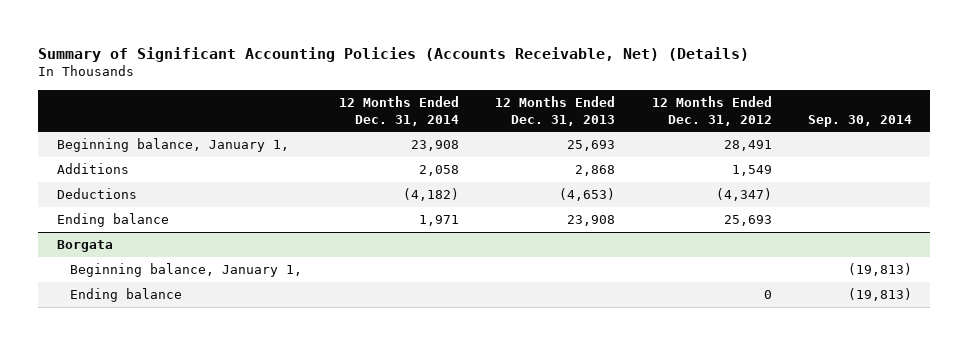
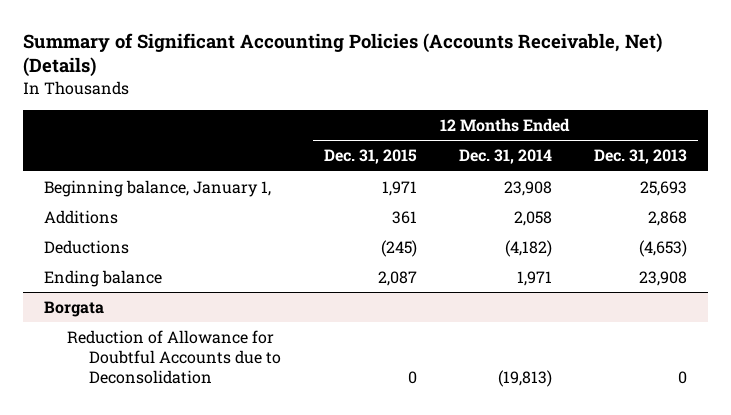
[651,95,772,126] 12 Months Ended Dec. 31, 2012 -> none
[807,114,912,127] Sep. 30, 2014 -> none
none -> [323,149,417,165] Dec. 31, 2015
[70,263,303,278] Beginning balance, January 1, -> none
[70,288,183,303] Ending balance -> none
none -> [66,329,282,384] Reduction of Allowance for Doubtful Accounts due to Deconsolidation

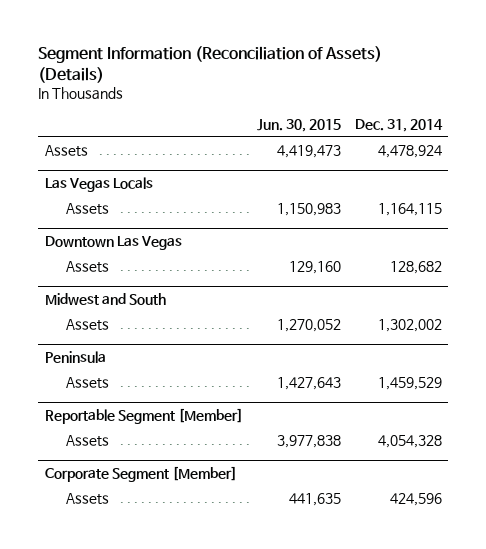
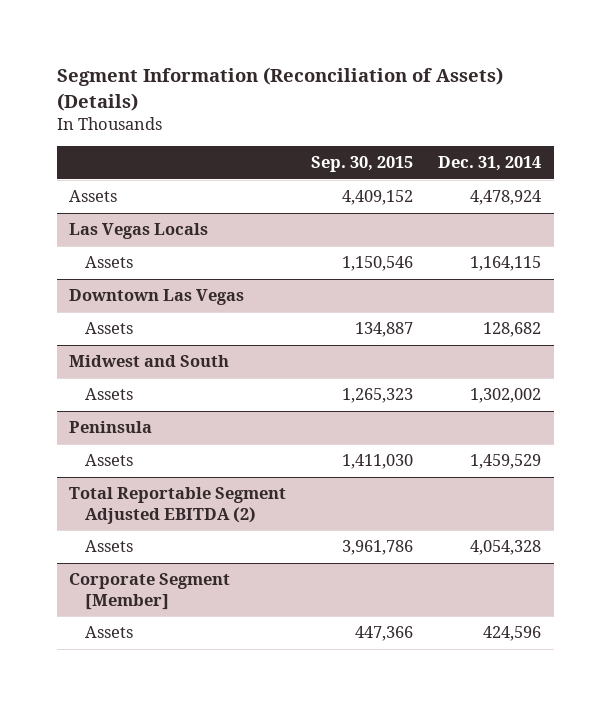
[256,118,341,132] Jun. 30, 2015 -> none
none -> [311,156,414,173] Sep. 30, 2015
[44,408,243,425] Reportable Segment [Member] -> [69,487,287,524] Total Reportable Segment Adjusted EBITDA (2)

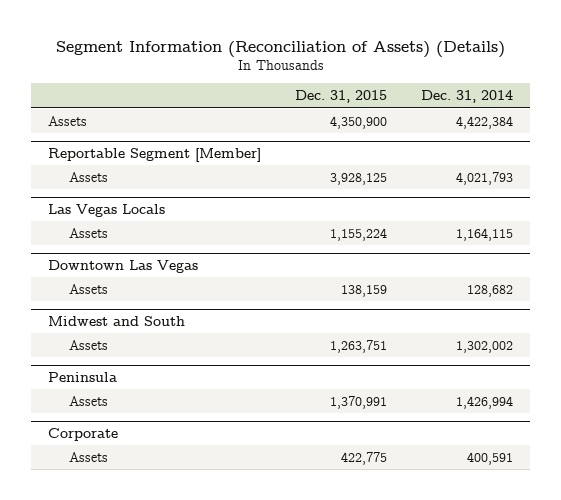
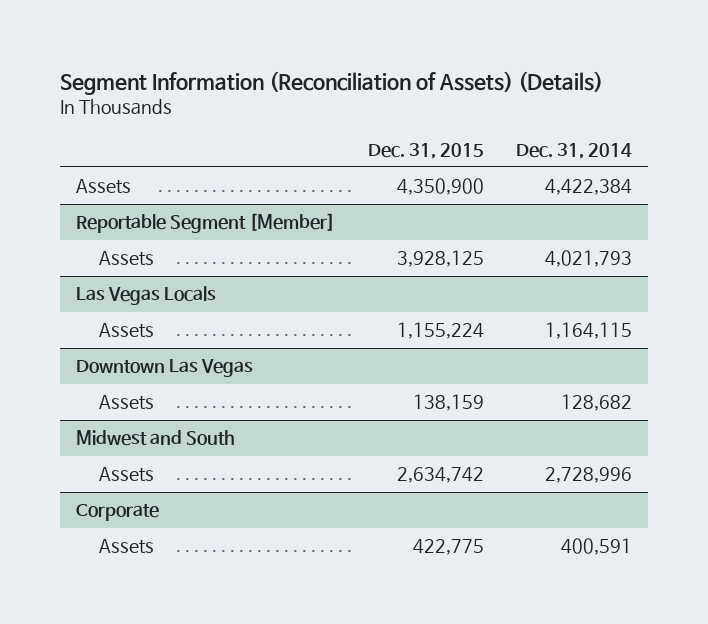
[48,371,118,382] Peninsula -> none
[68,395,108,406] Assets -> none
[330,339,388,353] 1,263,751 -> [396,467,484,484] 2,634,742
[455,340,513,353] 1,302,002 -> [544,467,632,484] 2,728,996

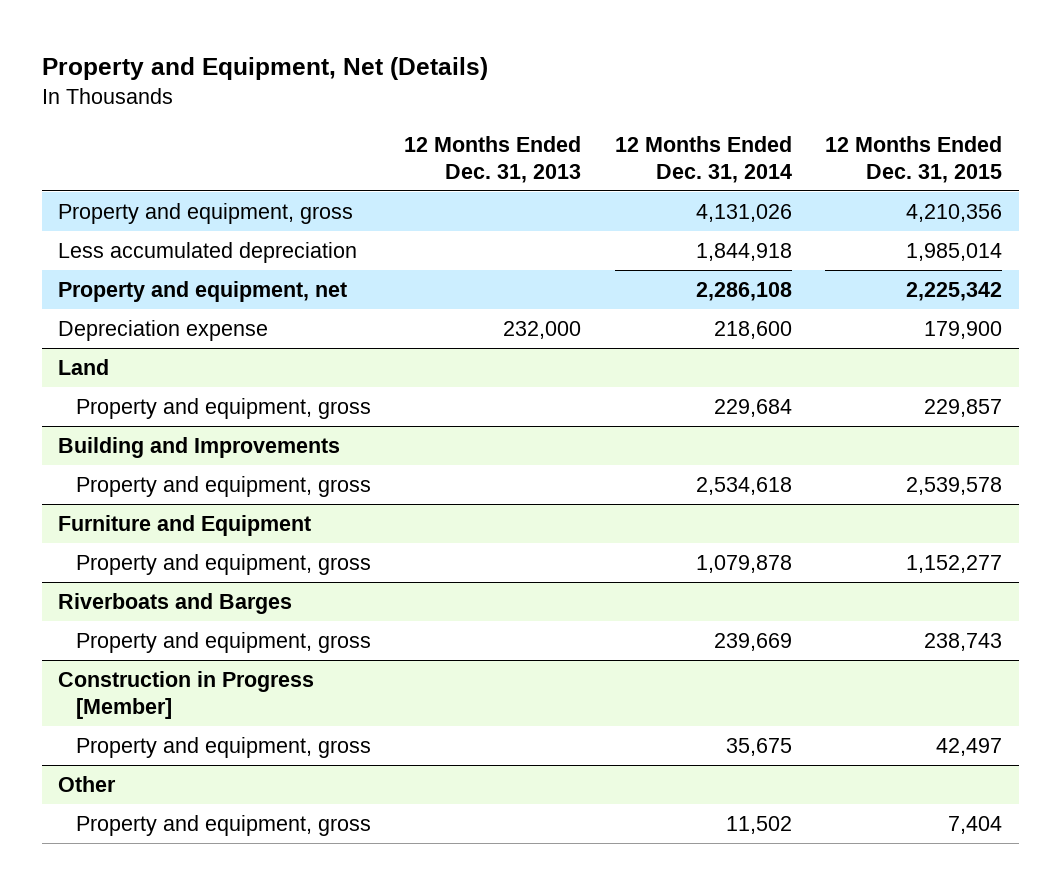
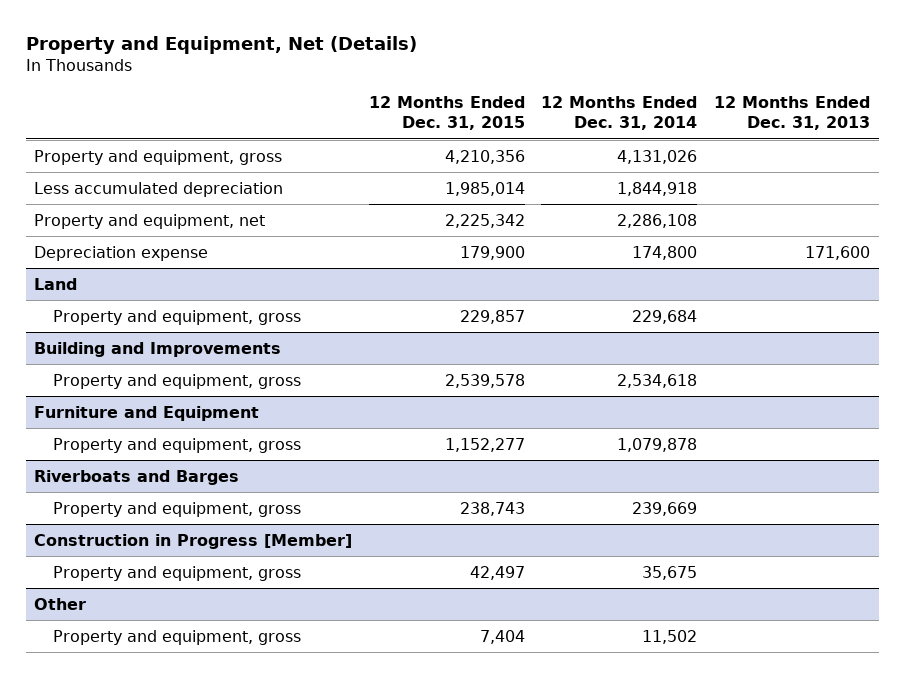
[503,320,582,339] 232,000 -> [805,245,871,260] 171,600
[713,320,792,339] 218,600 -> [632,245,698,260] 174,800

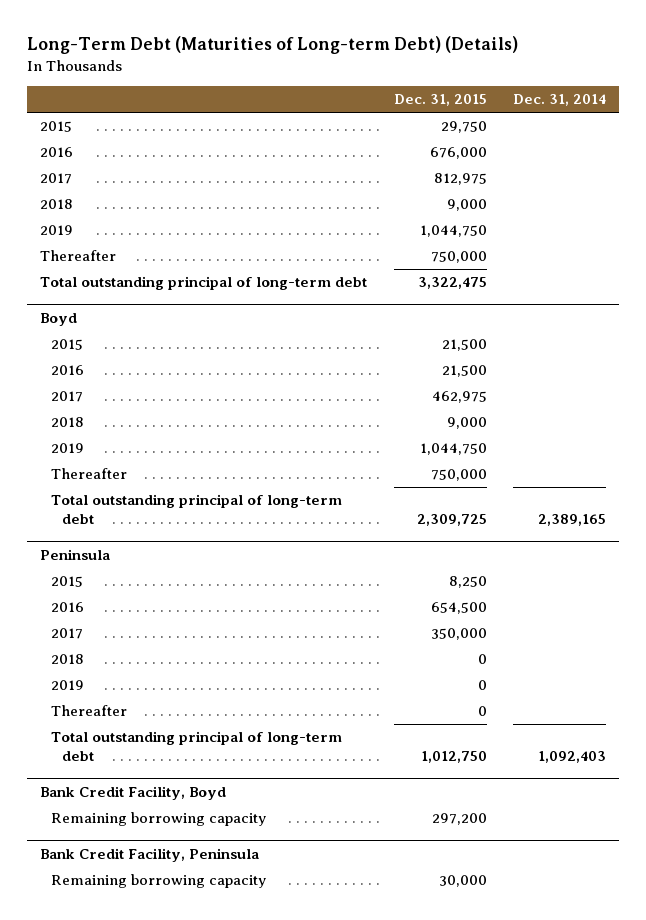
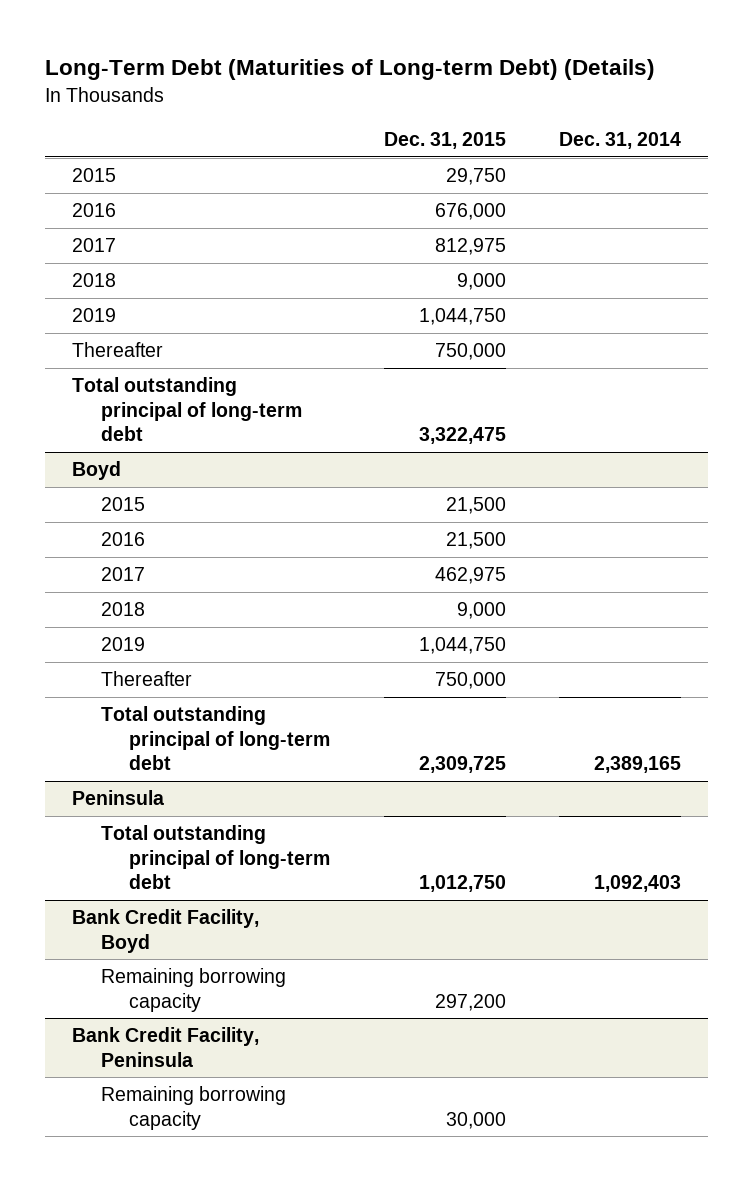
[50,576,83,588] 2015 -> none
[50,602,84,613] 2016 -> none
[50,628,83,640] 2017 -> none
[50,654,84,665] 2018 -> none
[50,680,84,691] 2019 -> none
[50,705,127,717] Thereafter -> none

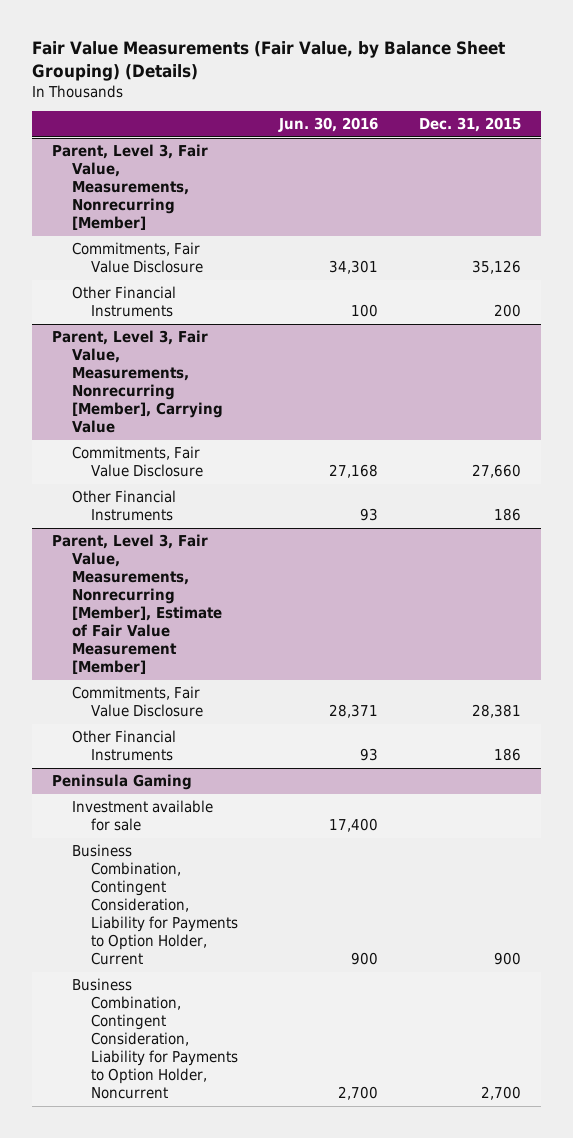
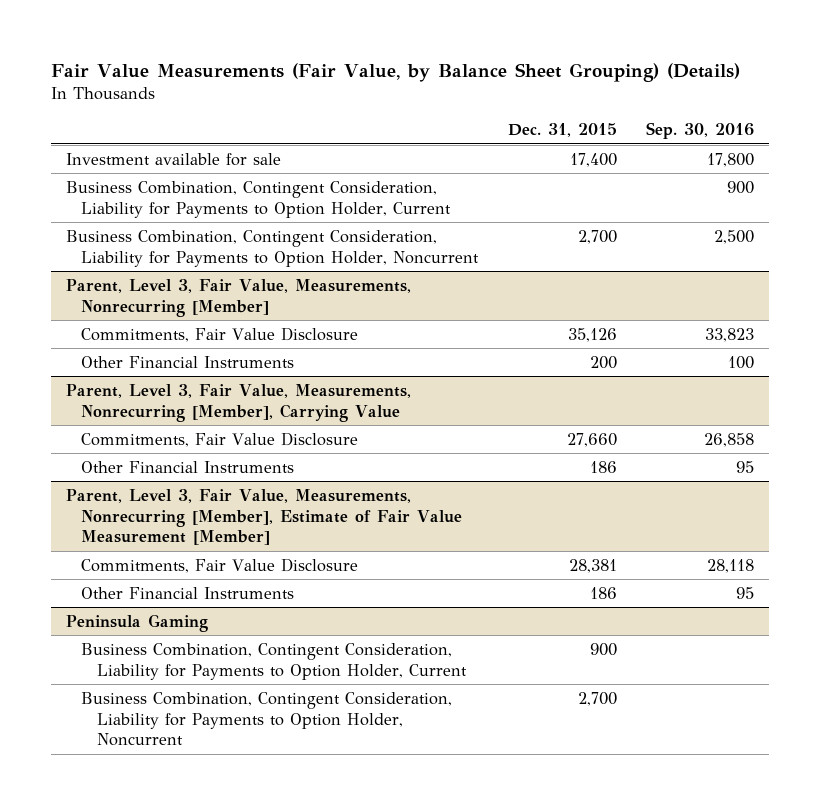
[278,117,379,133] Jun. 30, 2016 -> none
none -> [646,122,755,140] Sep. 30, 2016
none -> [65,152,281,166] Investment available for sale
none -> [65,180,452,218] Business Combination, Contingent Consideration, Liability for Payments to Option Holder, Current
none -> [65,229,480,267] Business Combination, Contingent Consideration, Liability for Payments to Option Holder, Noncurrent
[71,800,213,832] Investment available for sale -> none

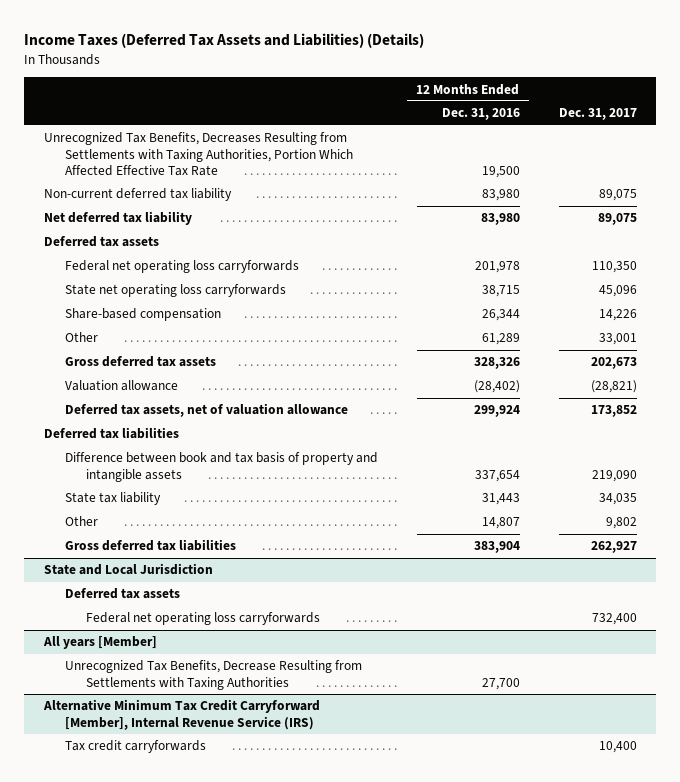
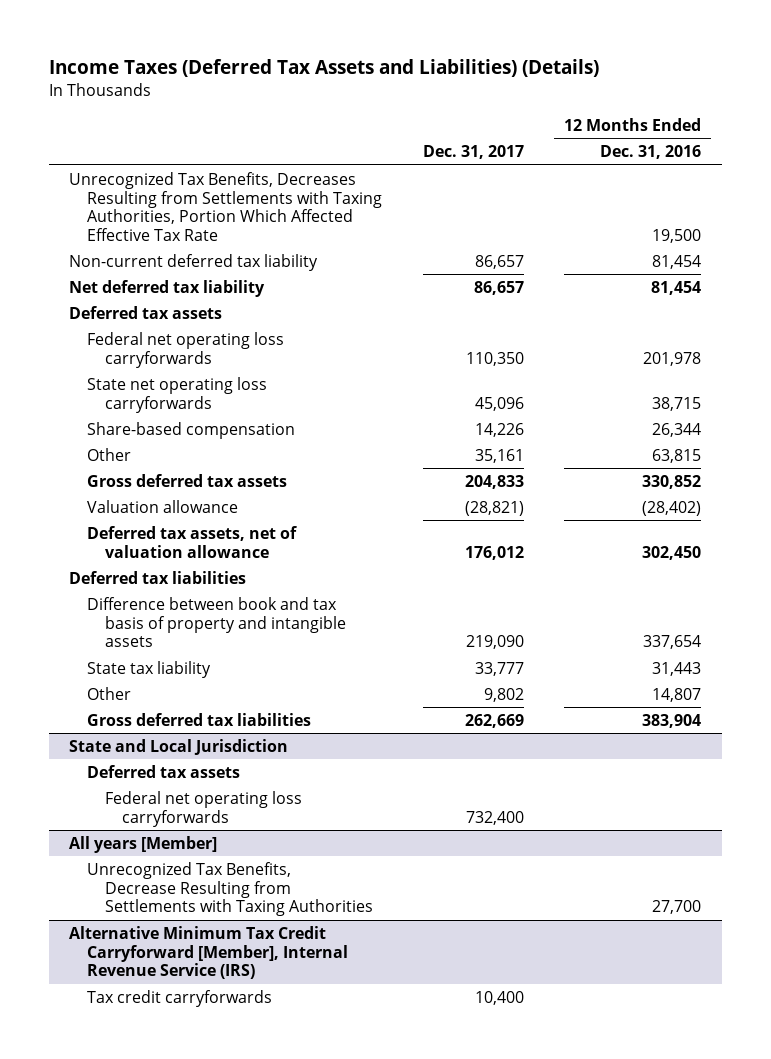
[481,189,520,202] 83,980 -> [652,254,702,269] 81,454
[598,189,637,202] 89,075 -> [474,254,524,269] 86,657
[480,213,520,226] 83,980 -> [651,280,702,295] 81,454
[597,213,637,226] 89,075 -> [473,280,524,295] 86,657
[481,333,520,346] 61,289 -> [652,448,702,463] 63,815
[598,333,637,346] 33,001 -> [474,448,524,463] 35,161
[473,357,520,370] 328,326 -> [642,474,702,489] 330,852
[590,357,637,370] 202,673 -> [464,474,524,489] 204,833
[473,405,520,418] 299,924 -> [642,545,702,560] 302,450
[590,405,637,418] 173,852 -> [464,545,524,560] 176,012
[598,493,637,506] 34,035 -> [474,661,524,676] 33,777
[590,541,637,554] 262,927 -> [464,713,524,728] 262,669

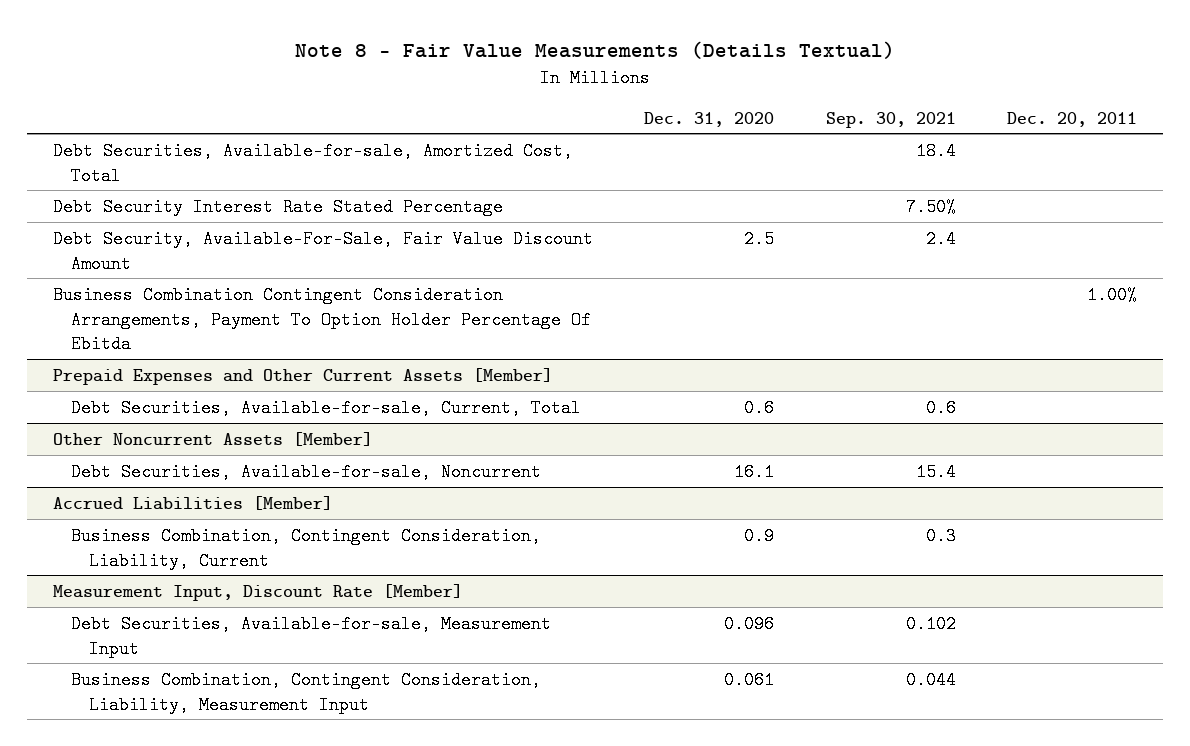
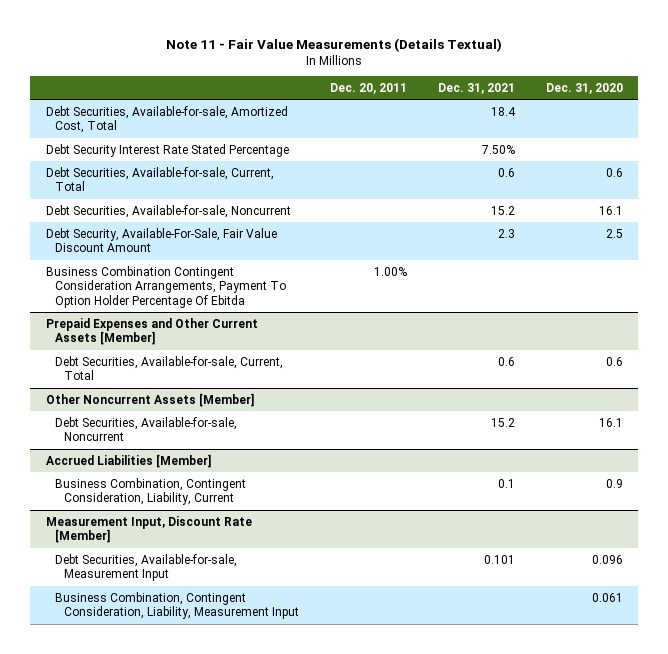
[294,40,895,59] Note 8 - Fair Value Measurements (Details Textual) -> [166,37,503,52] Note 11 - Fair Value Measurements (Details Textual)
[825,111,956,128] Sep. 30, 2021 -> none
none -> [437,83,515,95] Dec. 31, 2021
none -> [45,166,274,192] Debt Securities, Available-for-sale, Current, Total
none -> [45,204,291,218] Debt Securities, Available-for-sale, Noncurrent

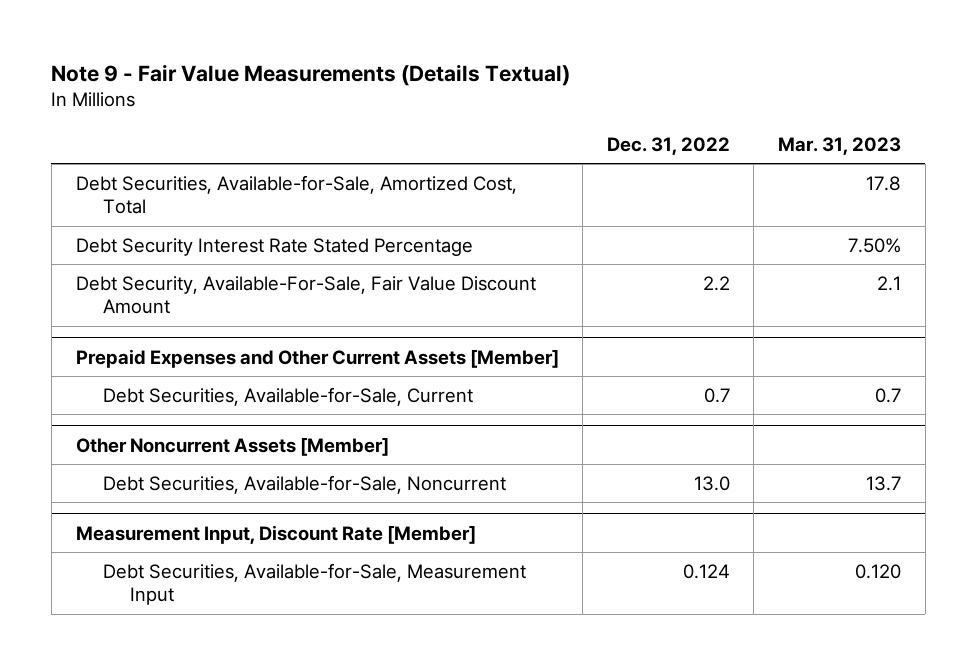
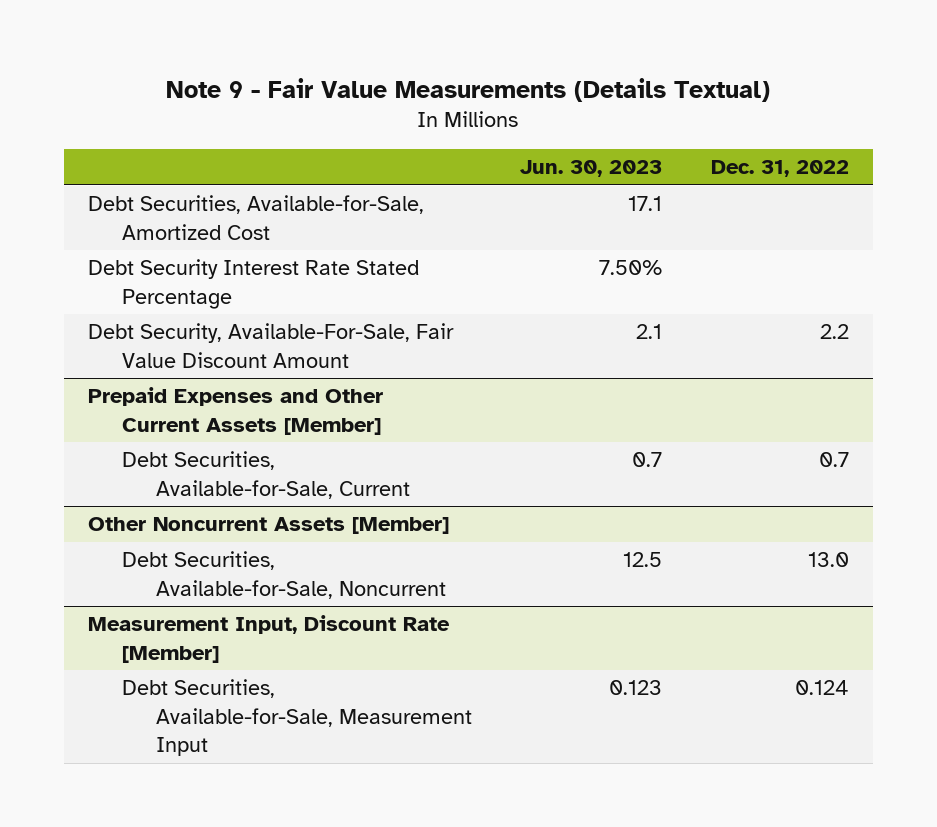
[777,136,901,155] Mar. 31, 2023 -> none
none -> [520,160,663,178] Jun. 30, 2023
[75,174,517,215] Debt Securities, Available-for-Sale, Amortized Cost, Total -> [88,195,425,240] Debt Securities, Available-for-Sale, Amortized Cost

